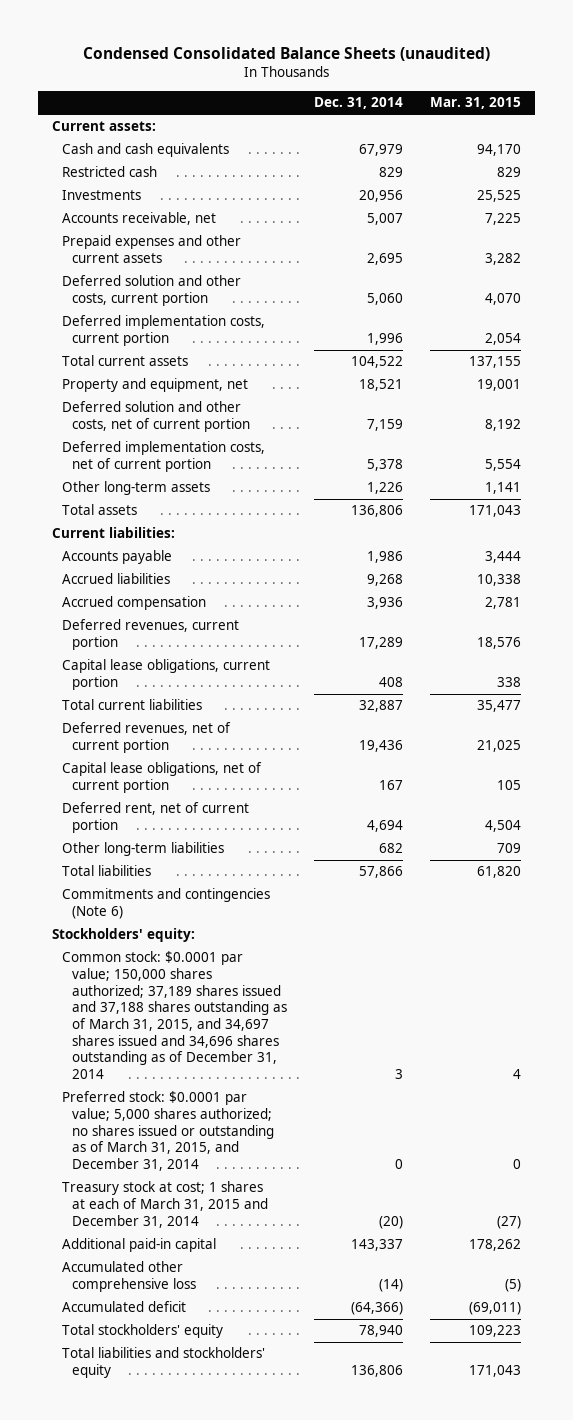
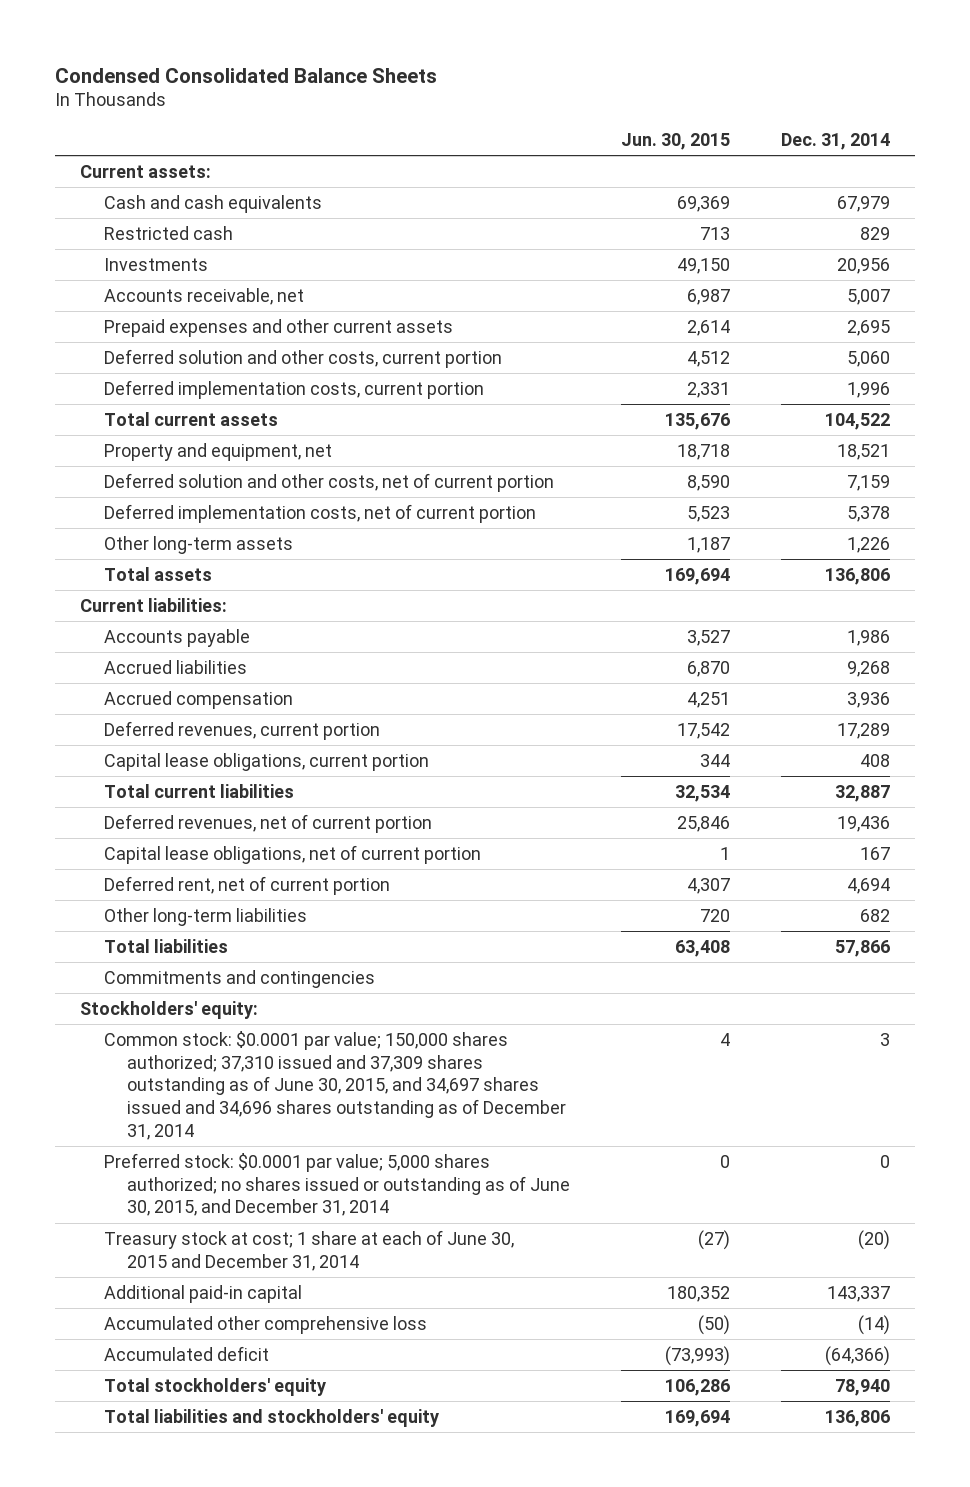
[82,47,490,62] Condensed Consolidated Balance Sheets (unaudited) -> [54,67,437,83] Condensed Consolidated Balance Sheets
[430,97,522,110] Mar. 31, 2015 -> none
none -> [620,133,730,151] Jun. 30, 2015
[61,888,270,920] Commitments and contingencies (Note 6) -> [103,969,375,988] Commitments and contingencies
[61,951,287,1079] Common stock: $0.0001 par value; 150,000 shares authorized; 37,189 shares issued and 37,188 shares outstanding as of March 31, 2015, and 34,697 shares issued and 34,696 shares outstanding as of December 31, 2014 -> [103,1030,566,1140] Common stock: $0.0001 par value; 150,000 shares authorized; 37,310 issued and 37,309 shares outstanding as of June 30, 2015, and 34,697 shares issued and 34,696 shares outstanding as of December 31, 2014
[61,1091,274,1171] Preferred stock: $0.0001 par value; 5,000 shares authorized; no shares issued or outstanding as of March 31, 2015, and December 31, 2014 -> [103,1152,570,1217] Preferred stock: $0.0001 par value; 5,000 shares authorized; no shares issued or outstanding as of June 30, 2015, and December 31, 2014
[61,1181,268,1228] Treasury stock at cost; 1 shares at each of March 31, 2015 and December 31, 2014 -> [103,1229,514,1271] Treasury stock at cost; 1 share at each of June 30, 2015 and December 31, 2014

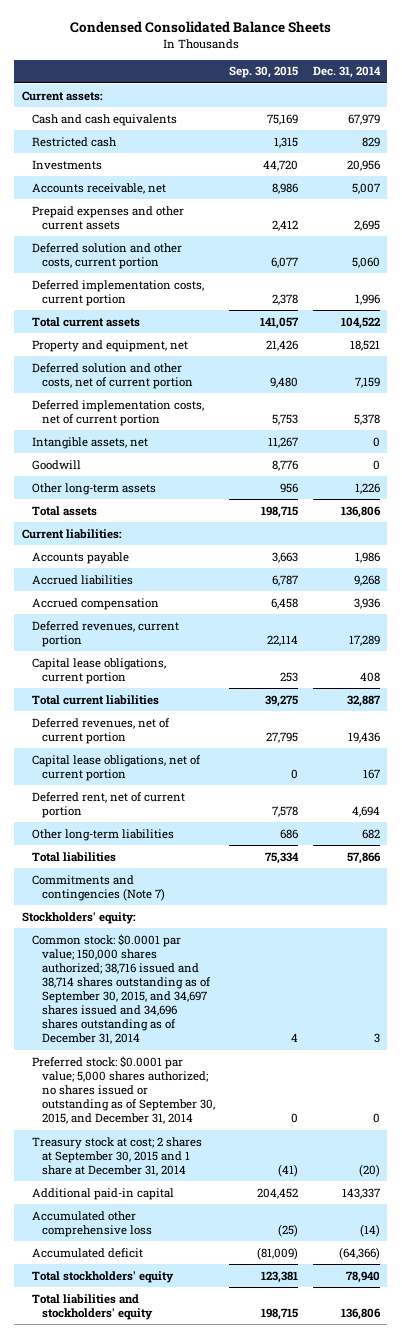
[620,133,730,151] Jun. 30, 2015 -> none
none -> [229,66,299,79] Sep. 30, 2015
none -> [31,436,148,449] Intangible assets, net
none -> [31,459,81,470] Goodwill
[103,969,375,988] Commitments and contingencies -> [31,874,165,901] Commitments and contingencies (Note 7)
[103,1030,566,1140] Common stock: $0.0001 par value; 150,000 shares authorized; 37,310 issued and 37,309 shares outstanding as of June 30, 2015, and 34,697 shares issued and 34,696 shares outstanding as of December 31, 2014 -> [31,933,211,1045] Common stock: $0.0001 par value; 150,000 shares authorized; 38,716 issued and 38,714 shares outstanding as of September 30, 2015, and 34,697 shares issued and 34,696 shares outstanding as of December 31, 2014
[103,1152,570,1217] Preferred stock: $0.0001 par value; 5,000 shares authorized; no shares issued or outstanding as of June 30, 2015, and December 31, 2014 -> [31,1055,215,1125] Preferred stock: $0.0001 par value; 5,000 shares authorized; no shares issued or outstanding as of September 30, 2015, and December 31, 2014
[103,1229,514,1271] Treasury stock at cost; 1 share at each of June 30, 2015 and December 31, 2014 -> [31,1136,202,1176] Treasury stock at cost; 2 shares at September 30, 2015 and 1 share at December 31, 2014

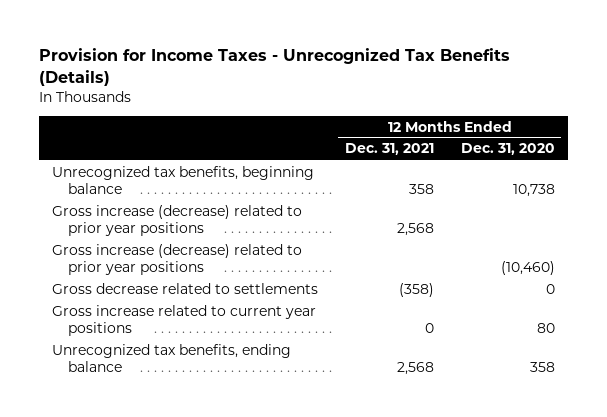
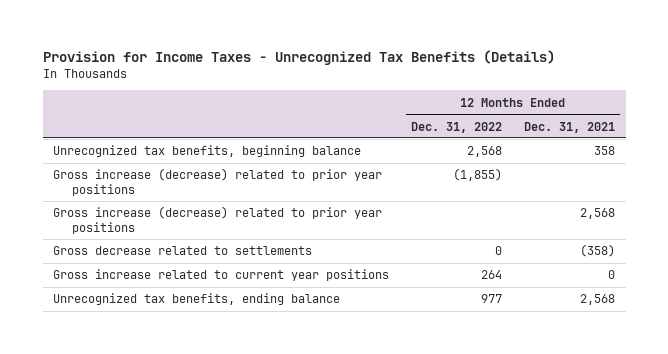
[460,143,555,156] Dec. 31, 2020 -> none
none -> [411,121,503,133] Dec. 31, 2022
[52,204,303,236] Gross increase (decrease) related to prior year positions -> [53,206,383,234] Gross increase (decrease) related to prior year positions

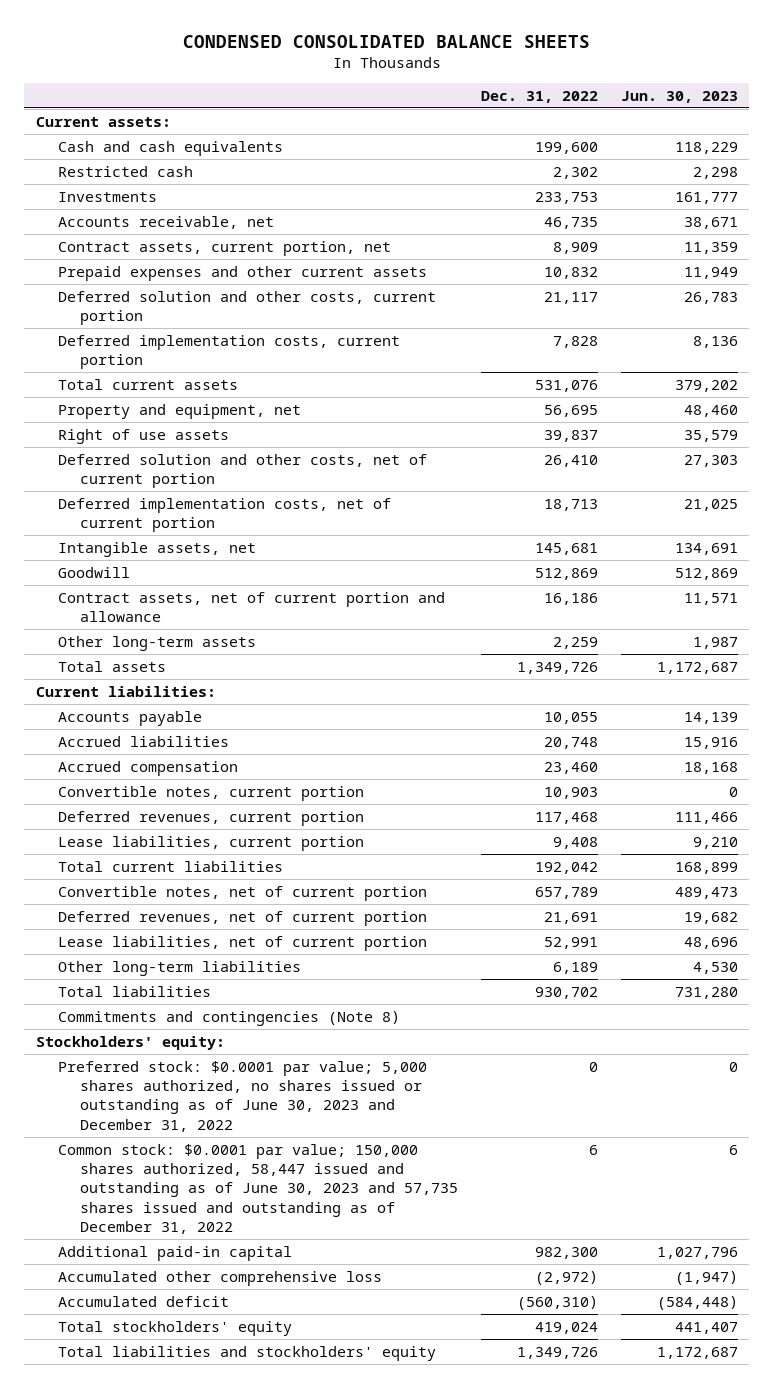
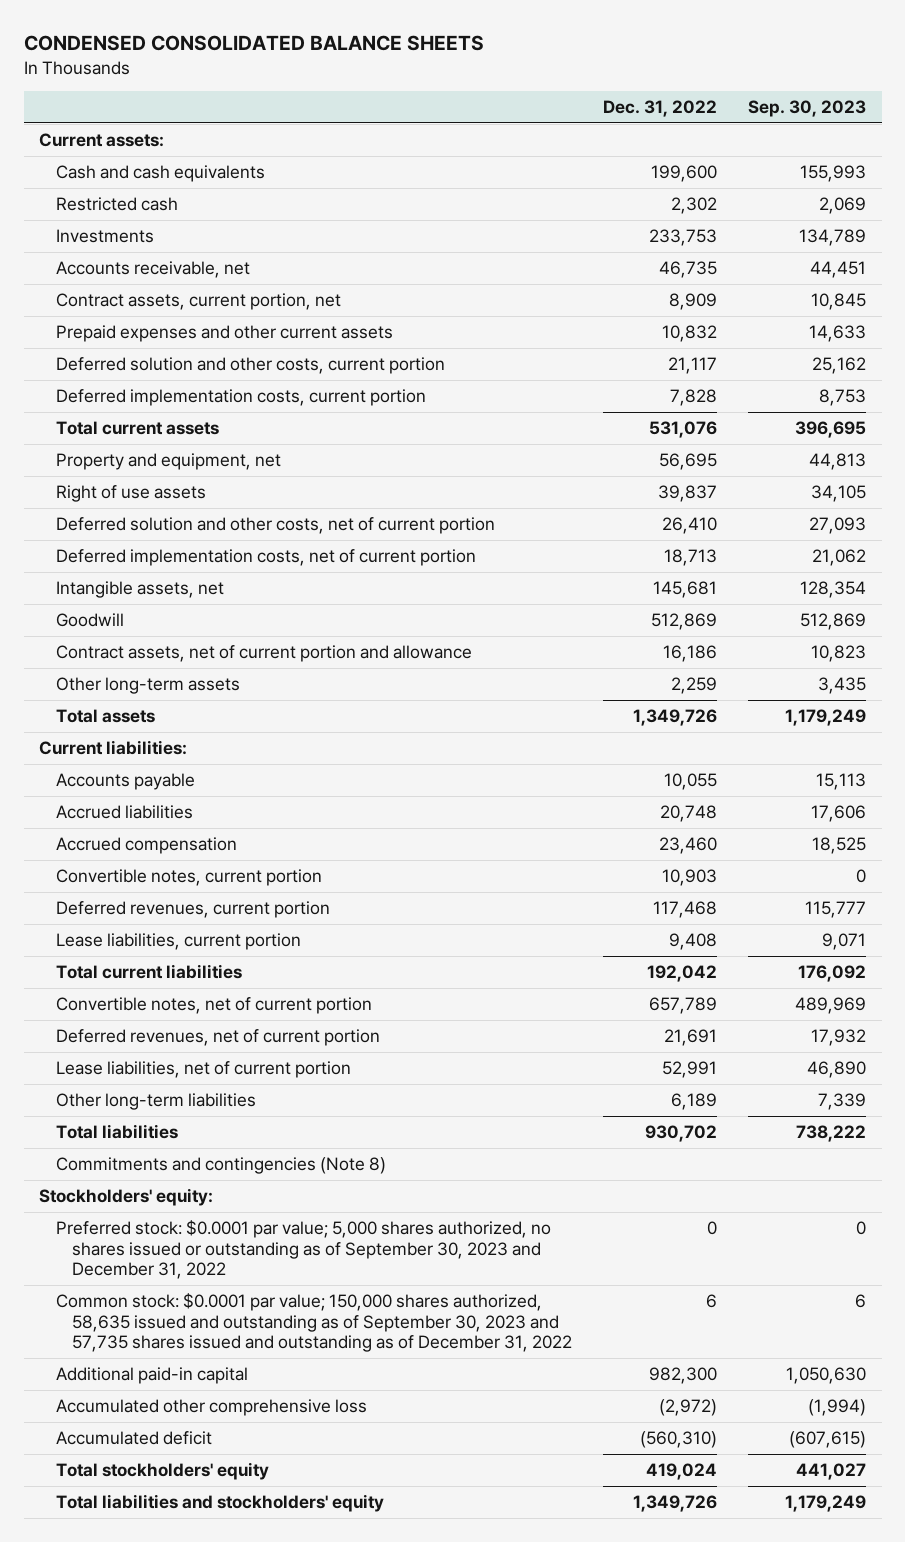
[620,91,738,104] Jun. 30, 2023 -> none
none -> [748,100,867,118] Sep. 30, 2023
[58,1060,428,1132] Preferred stock: $0.0001 par value; 5,000 shares authorized, no shares issued or outstanding as of June 30, 2023 and December 31, 2022 -> [55,1220,551,1280] Preferred stock: $0.0001 par value; 5,000 shares authorized, no shares issued or outstanding as of September 30, 2023 and December 31, 2022
[58,1143,459,1235] Common stock: $0.0001 par value; 150,000 shares authorized, 58,447 issued and outstanding as of June 30, 2023 and 57,735 shares issued and outstanding as of December 31, 2022 -> [55,1293,573,1353] Common stock: $0.0001 par value; 150,000 shares authorized, 58,635 issued and outstanding as of September 30, 2023 and 57,735 shares issued and outstanding as of December 31, 2022

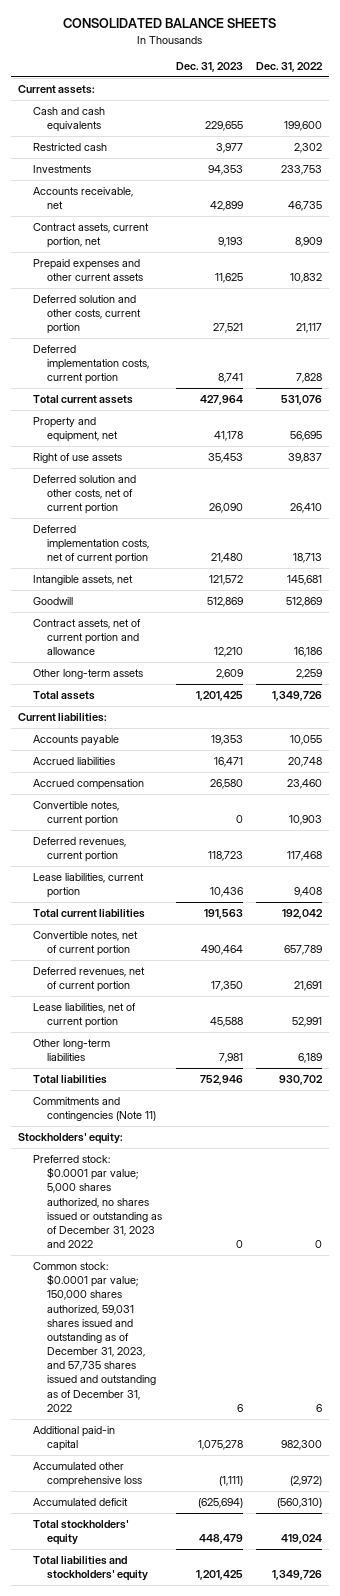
[23,35,484,52] CONDENSED CONSOLIDATED BALANCE SHEETS -> [62,18,276,29] CONSOLIDATED BALANCE SHEETS
[748,100,867,118] Sep. 30, 2023 -> none
none -> [175,61,243,72] Dec. 31, 2023
[55,1157,386,1175] Commitments and contingencies (Note 8) -> [32,1097,157,1122] Commitments and contingencies (Note 11)
[55,1220,551,1280] Preferred stock: $0.0001 par value; 5,000 shares authorized, no shares issued or outstanding as of September 30, 2023 and December 31, 2022 -> [32,1155,163,1249] Preferred stock: $0.0001 par value; 5,000 shares authorized, no shares issued or outstanding as of December 31, 2023 and 2022
[55,1293,573,1353] Common stock: $0.0001 par value; 150,000 shares authorized, 58,635 issued and outstanding as of September 30, 2023 and 57,735 shares issued and outstanding as of December 31, 2022 -> [32,1262,157,1412] Common stock: $0.0001 par value; 150,000 shares authorized, 59,031 shares issued and outstanding as of December 31, 2023, and 57,735 shares issued and outstanding as of December 31, 2022

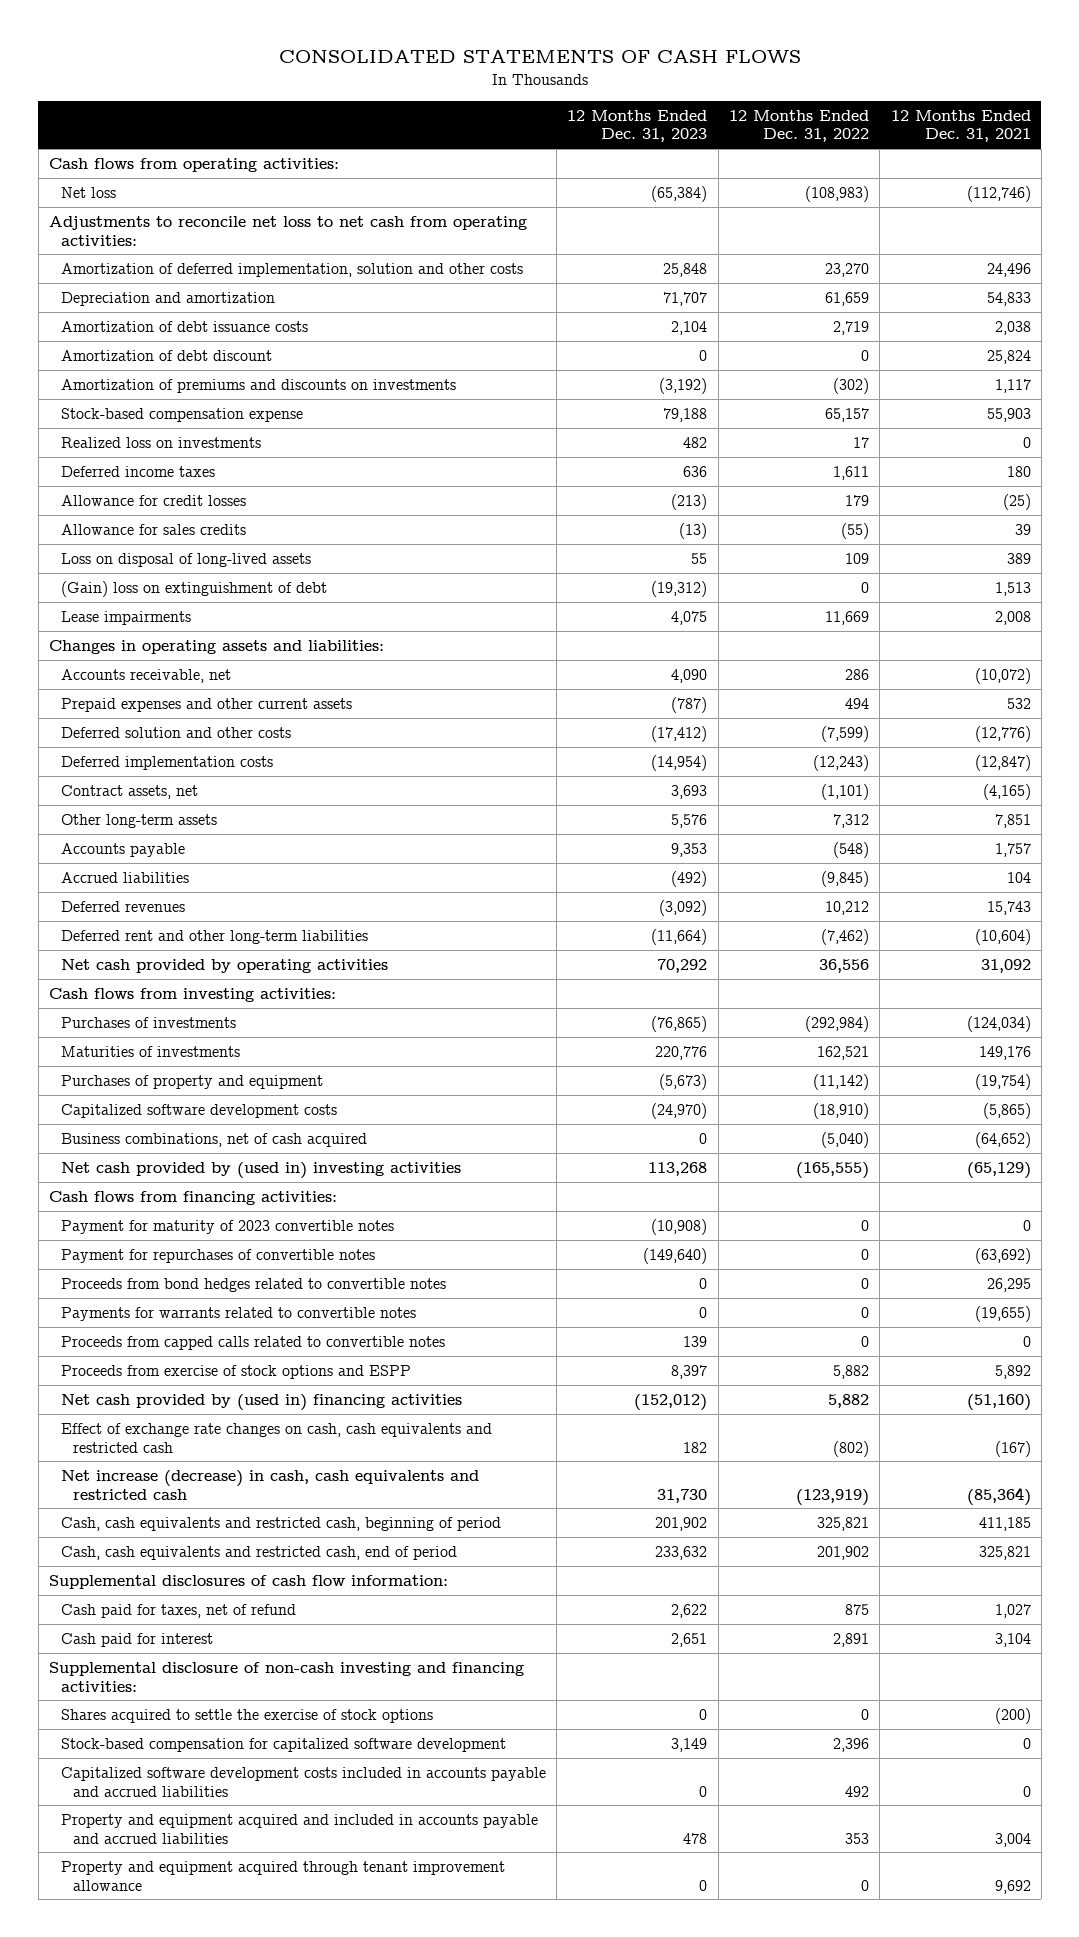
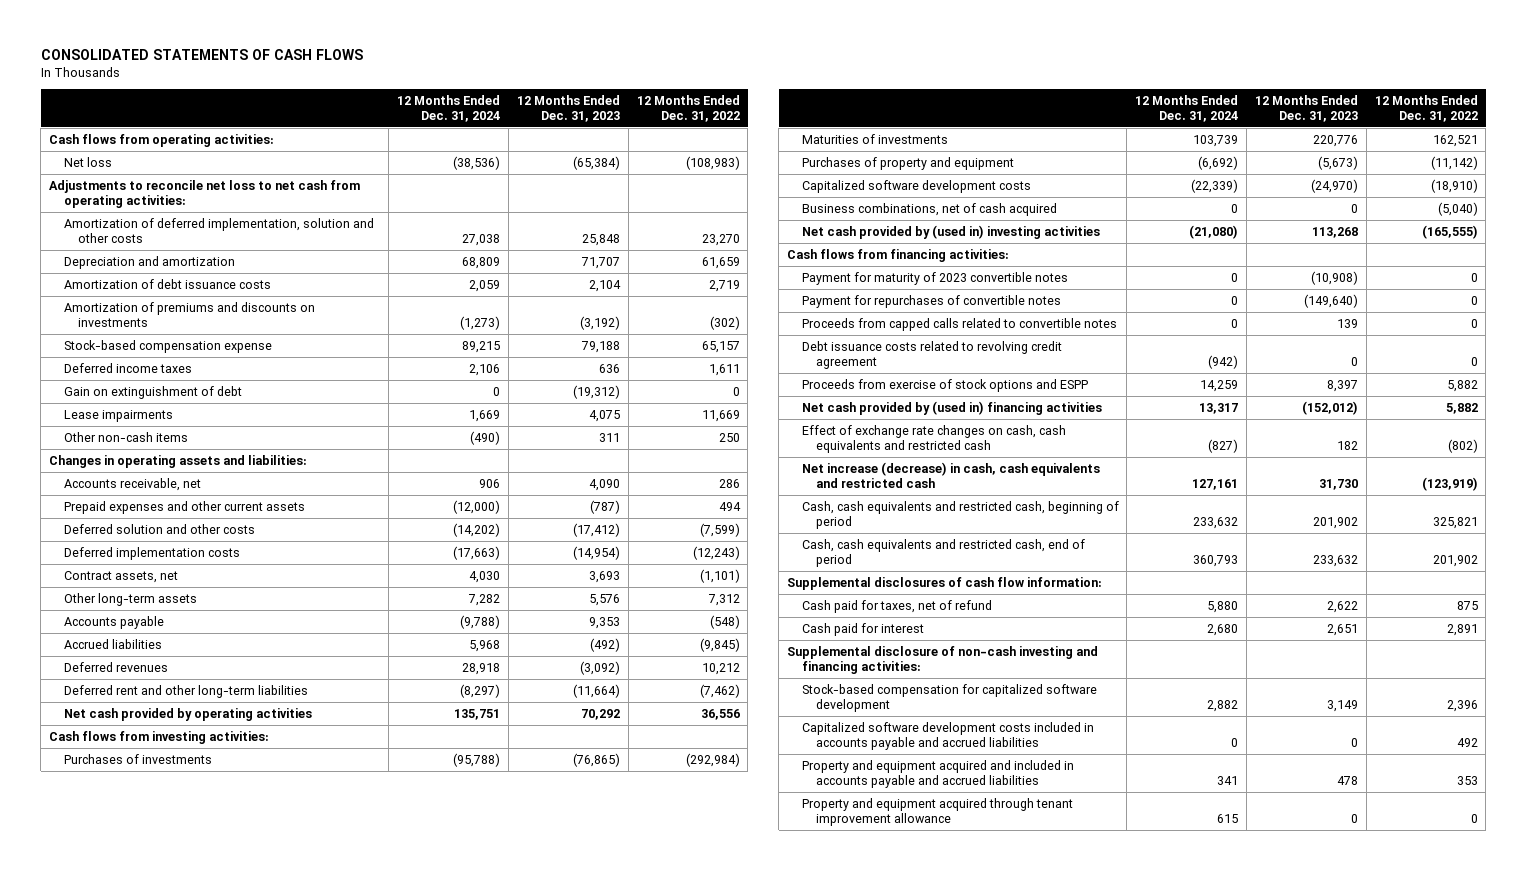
[890,109,1031,143] 12 Months Ended Dec. 31, 2021 -> none
none -> [397,94,501,122] 12 Months Ended Dec. 31, 2024
[60,349,272,361] Amortization of debt discount -> none
[60,436,261,448] Realized loss on investments -> none
[60,494,246,506] Allowance for credit losses -> none
[60,523,246,535] Allowance for sales credits -> none
[60,552,311,567] Loss on disposal of long-lived assets -> none
[60,580,327,597] (Gain) loss on extinguishment of debt -> [63,385,242,399] Gain on extinguishment of debt
none -> [63,431,188,442] Other non-cash items
[60,1277,446,1292] Proceeds from bond hedges related to convertible notes -> none
[60,1306,416,1321] Payments for warrants related to convertible notes -> none
none -> [801,340,1062,369] Debt issuance costs related to revolving credit agreement
[60,1708,433,1723] Shares acquired to settle the exercise of stock options -> none

